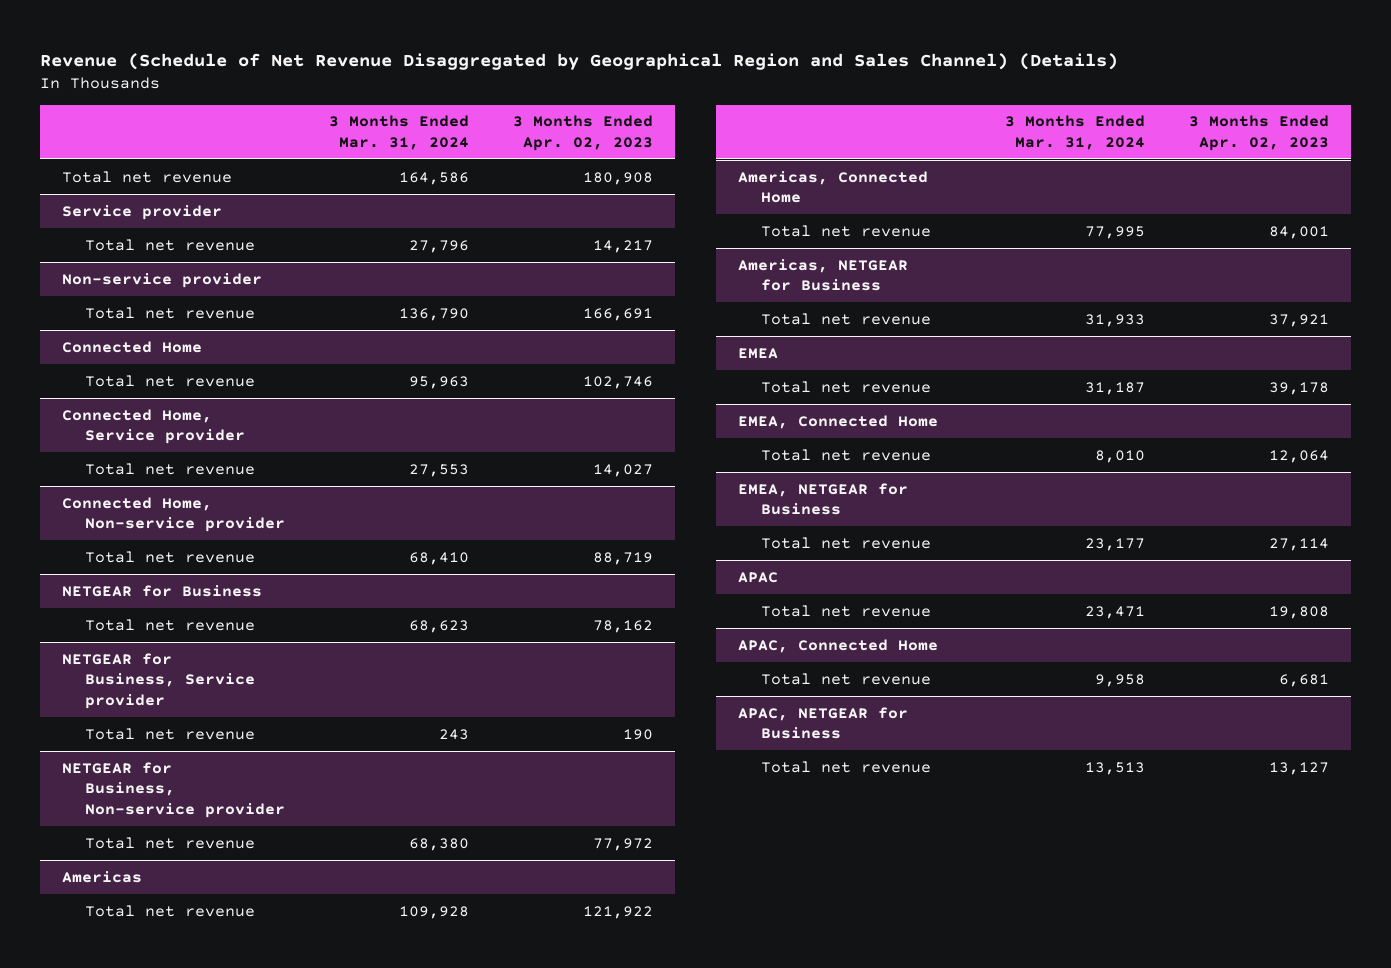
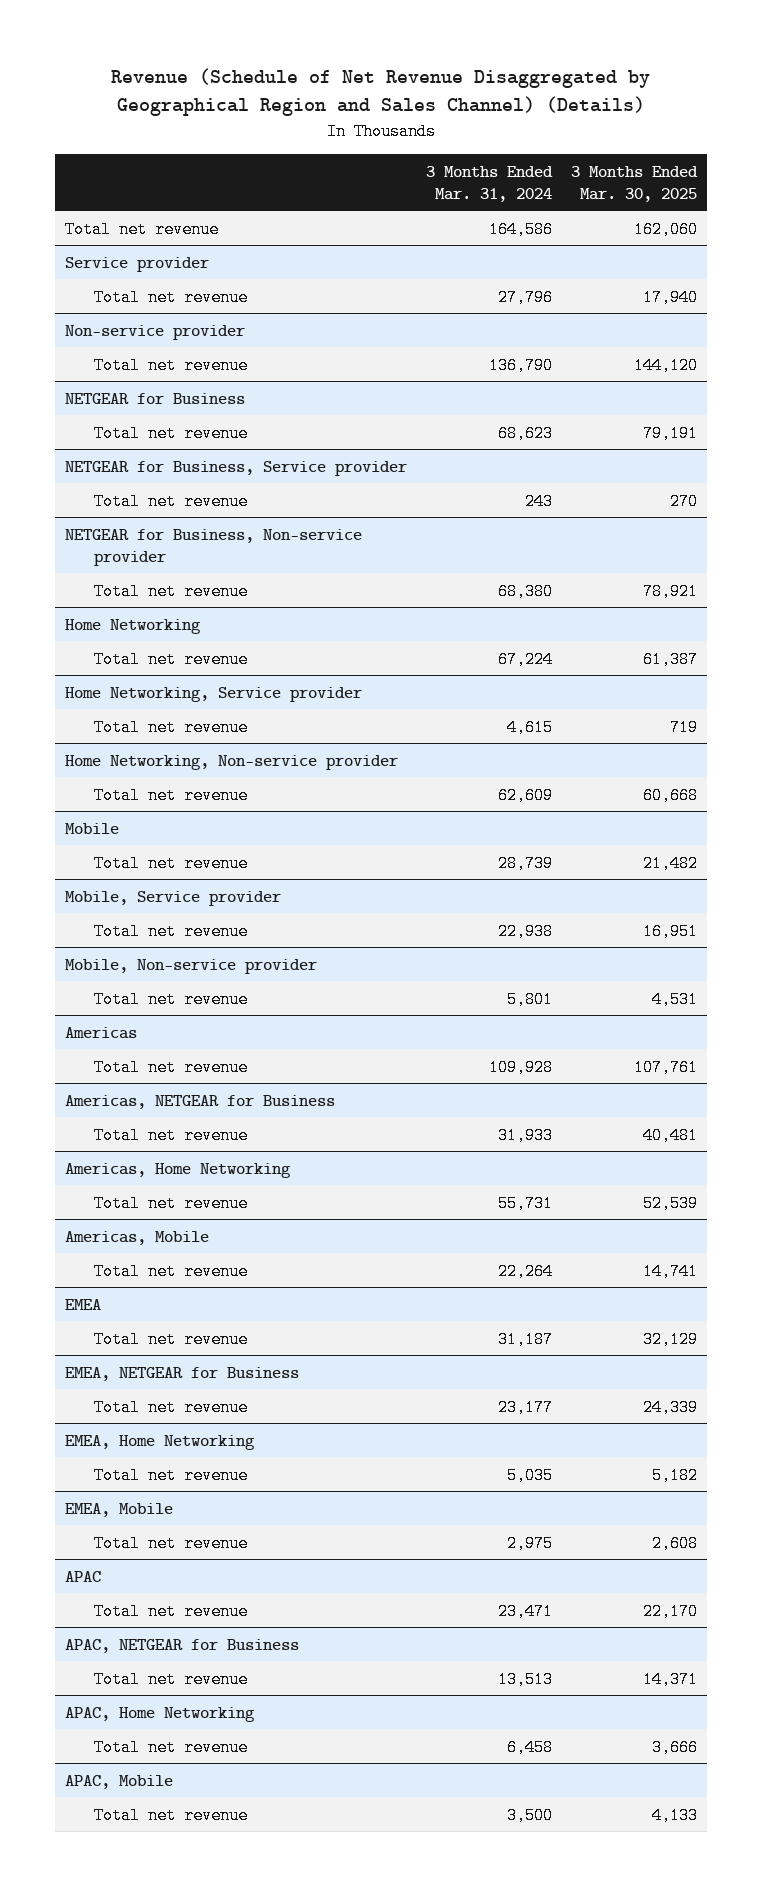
[512,115,653,151] 3 Months Ended Apr. 02, 2023 -> none
none -> [571,165,699,202] 3 Months Ended Mar. 30, 2025
[61,340,202,353] Connected Home -> none
[85,374,256,387] Total net revenue -> none
[61,408,246,445] Connected Home, Service provider -> none
[85,462,256,475] Total net revenue -> none
[61,496,286,533] Connected Home, Non-service provider -> none
[85,550,256,563] Total net revenue -> none
none -> [64,618,201,634] Home Networking
none -> [93,650,248,668] Total net revenue
none -> [64,686,362,702] Home Networking, Service provider
none -> [93,718,248,736] Total net revenue
none -> [64,754,398,770] Home Networking, Non-service provider
none -> [93,786,248,804] Total net revenue
none -> [64,822,119,834] Mobile
none -> [93,854,248,872] Total net revenue
none -> [64,890,281,906] Mobile, Service provider
none -> [93,922,248,940] Total net revenue
none -> [64,958,317,974] Mobile, Non-service provider
none -> [93,990,248,1008] Total net revenue
[738,170,929,204] Americas, Connected Home -> none
[761,224,932,237] Total net revenue -> none
none -> [64,1162,291,1178] Americas, Home Networking
none -> [93,1194,248,1212] Total net revenue
none -> [64,1230,209,1245] Americas, Mobile
none -> [93,1262,248,1280] Total net revenue
[738,414,939,429] EMEA, Connected Home -> none
[761,448,932,461] Total net revenue -> none
none -> [64,1434,255,1450] EMEA, Home Networking
none -> [93,1466,248,1484] Total net revenue
none -> [64,1502,173,1517] EMEA, Mobile
none -> [93,1534,248,1552] Total net revenue
[738,638,939,653] APAC, Connected Home -> none
[761,672,932,685] Total net revenue -> none
none -> [64,1706,255,1722] APAC, Home Networking
none -> [93,1738,248,1756] Total net revenue
none -> [64,1774,173,1789] APAC, Mobile
none -> [93,1806,248,1824] Total net revenue

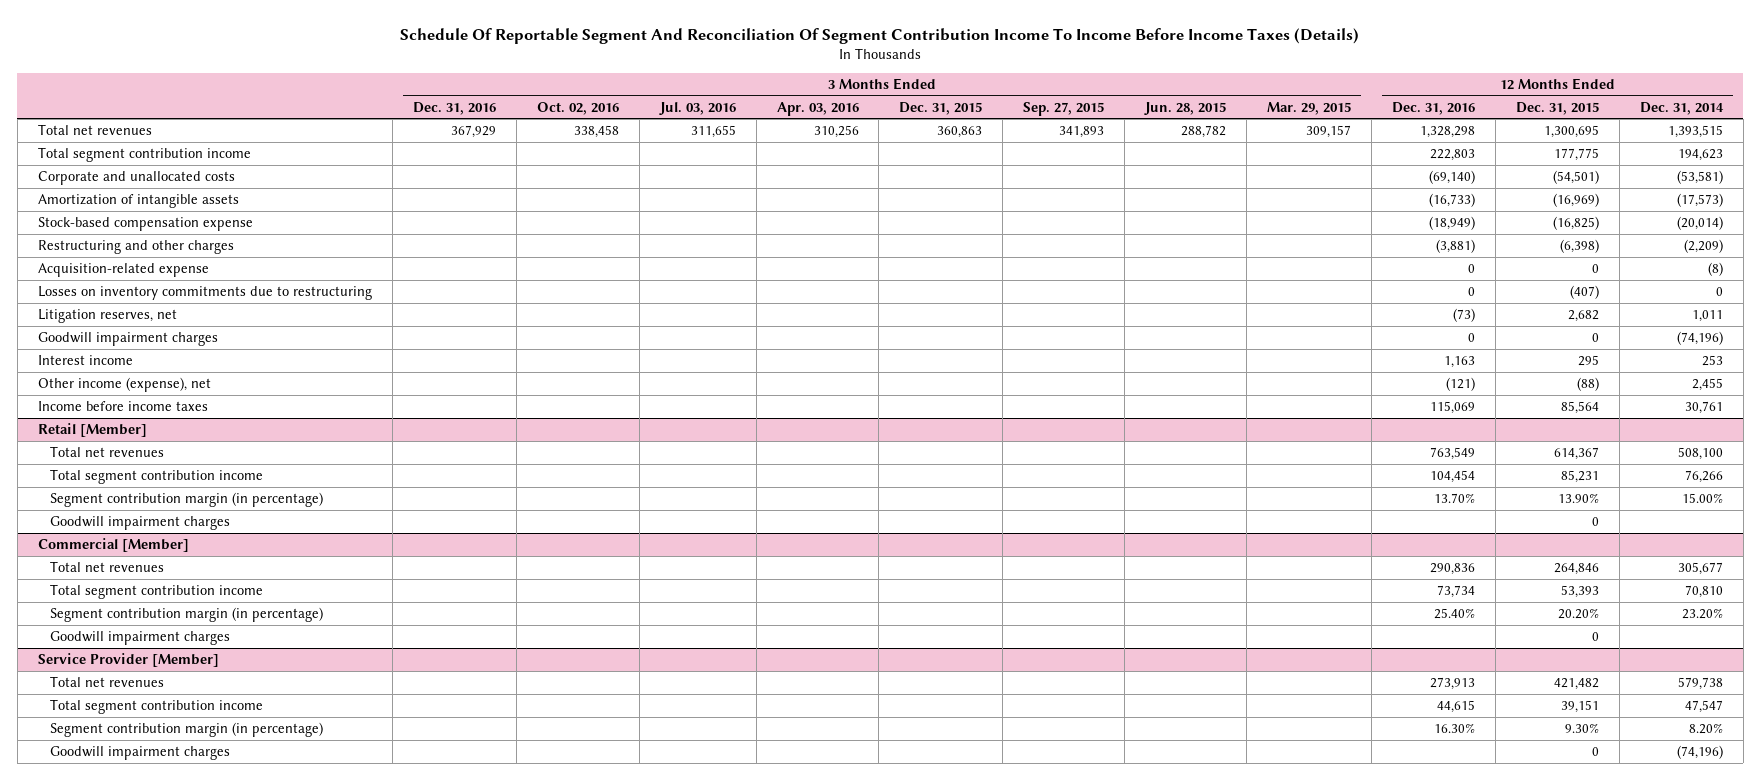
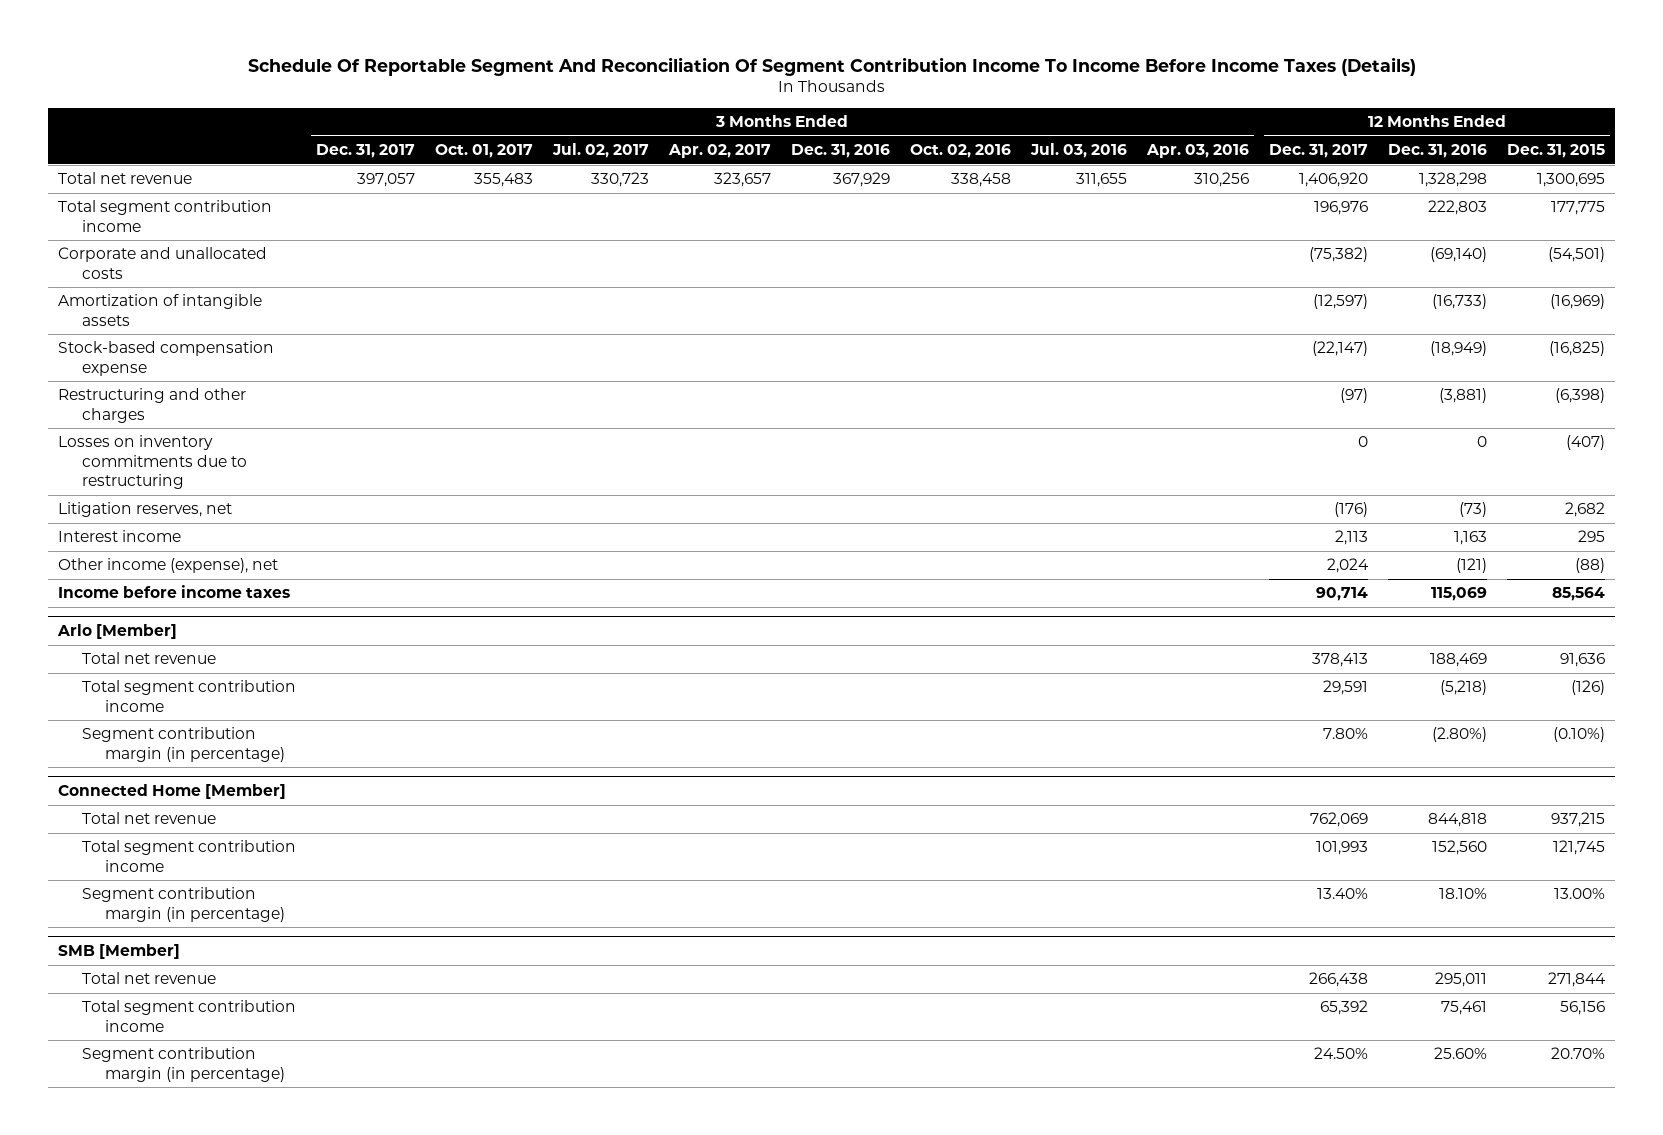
[899,101,983,115] Dec. 31, 2015 -> none
[1023,101,1105,116] Sep. 27, 2015 -> none
[1144,101,1227,115] Jun. 28, 2015 -> none
[1267,101,1352,115] Mar. 29, 2015 -> none
[1639,101,1724,115] Dec. 31, 2014 -> none
none -> [315,144,415,159] Dec. 31, 2017
none -> [434,144,533,159] Oct. 01, 2017
none -> [551,143,649,159] Jul. 02, 2017
none -> [667,144,771,159] Apr. 02, 2017
none -> [1269,144,1369,159] Dec. 31, 2017
[37,123,152,135] Total net revenues -> [57,172,192,185] Total net revenue
[37,262,209,277] Acquisition-related expense -> none
[37,331,218,346] Goodwill impairment charges -> none
[37,422,147,437] Retail [Member] -> none
[50,515,231,530] Goodwill impairment charges -> none
[37,537,189,552] Commercial [Member] -> none
[50,630,231,645] Goodwill impairment charges -> none
[37,652,219,667] Service Provider [Member] -> none
[50,745,231,760] Goodwill impairment charges -> none
none -> [56,624,177,640] Arlo [Member]
[50,445,165,457] Total net revenues -> [81,652,216,665] Total net revenue
[1430,446,1476,460] 763,549 -> [1430,653,1488,668] 188,469
[1554,446,1600,460] 614,367 -> [1560,653,1606,668] 91,636
[1430,469,1476,483] 104,454 -> [1440,680,1488,696] (5,218)
[1561,469,1600,483] 85,231 -> [1571,680,1606,696] (126)
[1434,492,1476,503] 13.70% -> [1432,727,1488,743] (2.80%)
[1558,492,1600,503] 13.90% -> [1553,727,1606,743] (0.10%)
none -> [57,784,286,800] Connected Home [Member]
[50,560,165,572] Total net revenues -> [81,812,216,825] Total net revenue
[1430,562,1476,575] 290,836 -> [1428,813,1488,828] 844,818
[1554,562,1600,575] 264,846 -> [1551,812,1606,828] 937,215
[1437,584,1476,598] 73,734 -> [1432,840,1488,856] 152,560
[1561,584,1600,598] 53,393 -> [1553,840,1606,856] 121,745
[1434,607,1476,619] 25.40% -> [1439,888,1488,900] 18.10%
[1558,607,1600,619] 20.20% -> [1554,888,1606,900] 13.00%
none -> [57,944,180,960] SMB [Member]
[50,675,165,687] Total net revenues -> [81,972,216,985] Total net revenue
[1430,676,1476,690] 273,913 -> [1435,972,1488,988] 295,011
[1554,677,1600,690] 421,482 -> [1548,972,1607,988] 271,844
[1437,699,1476,713] 44,615 -> [1441,1001,1488,1016] 75,461
[1561,699,1600,713] 39,151 -> [1560,1001,1606,1016] 56,156
[1434,722,1476,733] 16.30% -> [1434,1047,1488,1060] 25.60%
[1565,722,1600,733] 9.30% -> [1551,1047,1606,1060] 20.70%

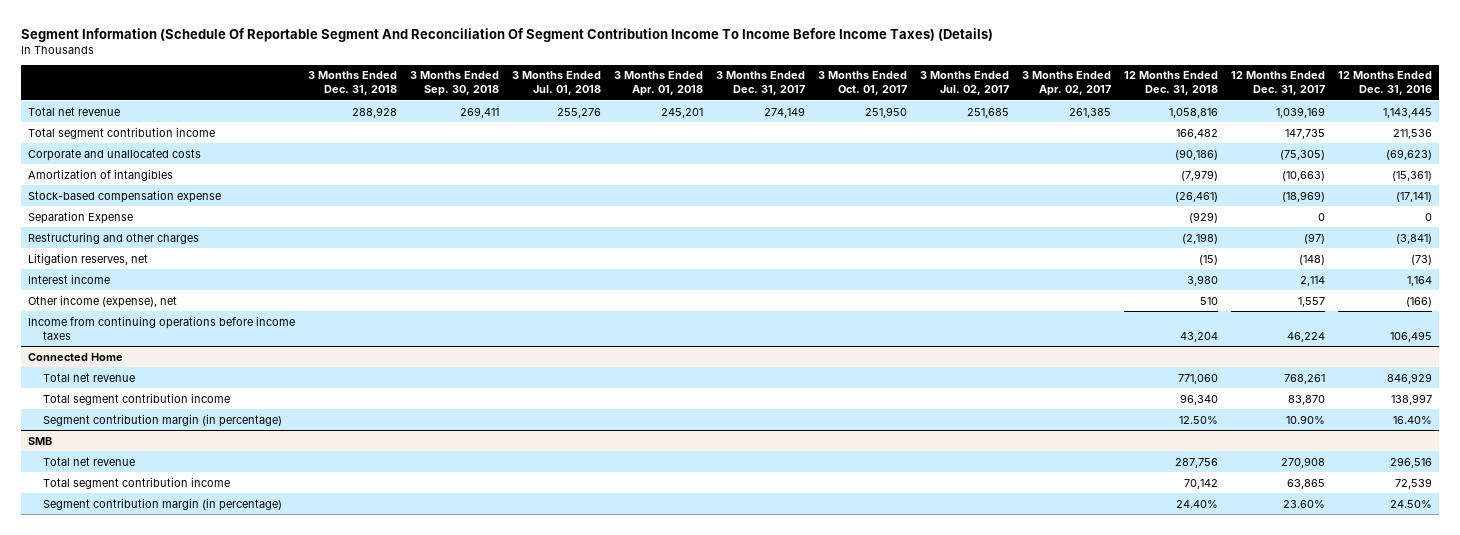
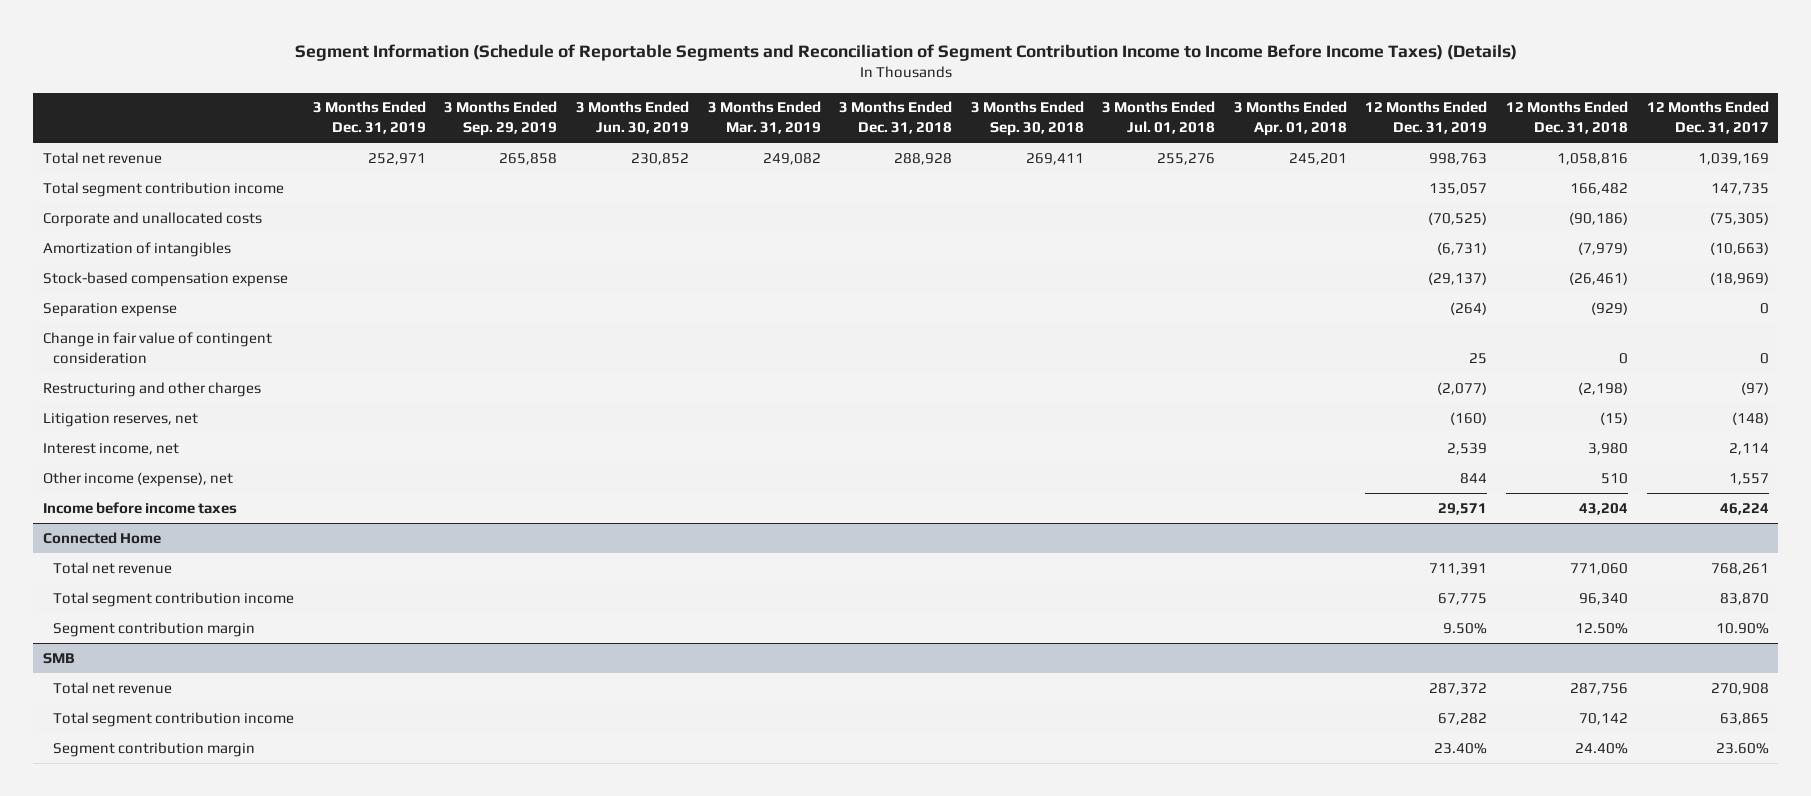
[21,27,994,42] Segment Information (Schedule Of Reportable Segment And Reconciliation Of Segment Contribution Income To Income Before Income Taxes) (Details) -> [294,43,1517,61] Segment Information (Schedule of Reportable Segments and Reconciliation of Segment Contribution Income to Income Before Income Taxes) (Details)
[716,71,806,96] 3 Months Ended Dec. 31, 2017 -> none
[818,71,908,96] 3 Months Ended Oct. 01, 2017 -> none
[920,71,1010,96] 3 Months Ended Jul. 02, 2017 -> none
[1022,71,1112,97] 3 Months Ended Apr. 02, 2017 -> none
[1338,71,1433,96] 12 Months Ended Dec. 31, 2016 -> none
none -> [312,101,426,135] 3 Months Ended Dec. 31, 2019
none -> [444,101,558,137] 3 Months Ended Sep. 29, 2019
none -> [575,101,689,135] 3 Months Ended Jun. 30, 2019
none -> [707,101,821,135] 3 Months Ended Mar. 31, 2019
none -> [1365,101,1488,135] 12 Months Ended Dec. 31, 2019
[27,210,133,224] Separation Expense -> [42,302,177,317] Separation expense
none -> [42,331,272,364] Change in fair value of contingent consideration
[27,273,110,284] Interest income -> [42,442,179,455] Interest income, net
[27,315,295,340] Income from continuing operations before income taxes -> [42,501,237,514] Income before income taxes
[43,413,283,427] Segment contribution margin (in percentage) -> [53,621,256,637] Segment contribution margin
[43,497,283,511] Segment contribution margin (in percentage) -> [53,741,256,757] Segment contribution margin

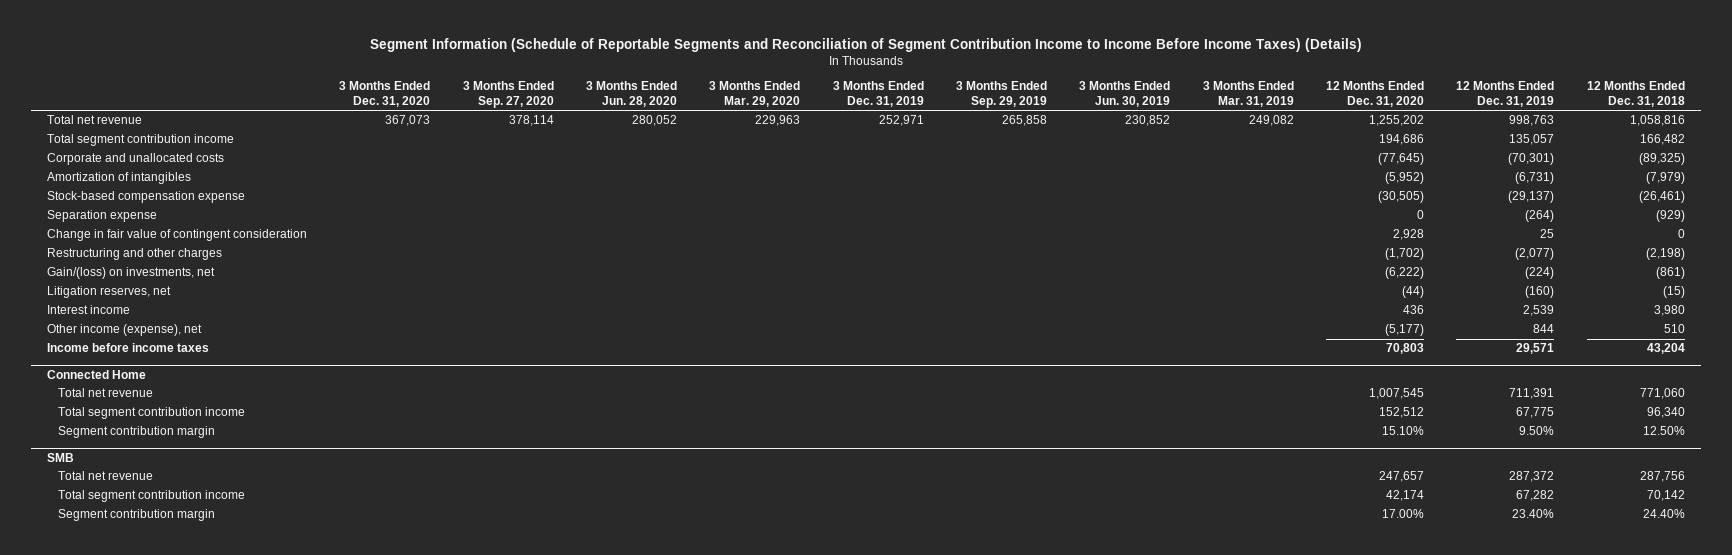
[839,101,953,135] 3 Months Ended Dec. 31, 2018 -> none
[970,101,1084,137] 3 Months Ended Sep. 30, 2018 -> none
[1102,101,1216,135] 3 Months Ended Jul. 01, 2018 -> none
[1233,101,1347,137] 3 Months Ended Apr. 01, 2018 -> none
[1646,101,1769,135] 12 Months Ended Dec. 31, 2017 -> none
none -> [339,81,431,107] 3 Months Ended Dec. 31, 2020
none -> [462,81,554,108] 3 Months Ended Sep. 27, 2020
none -> [585,81,677,107] 3 Months Ended Jun. 28, 2020
none -> [709,81,801,107] 3 Months Ended Mar. 29, 2020
none -> [1326,81,1425,107] 12 Months Ended Dec. 31, 2020
[1428,211,1488,225] (70,525) -> [1508,153,1555,166] (70,301)
[1568,211,1628,225] (90,186) -> [1638,153,1685,166] (89,325)
none -> [46,267,215,280] Gain/(loss) on investments, net
[42,442,179,455] Interest income, net -> [46,305,130,315] Interest income

